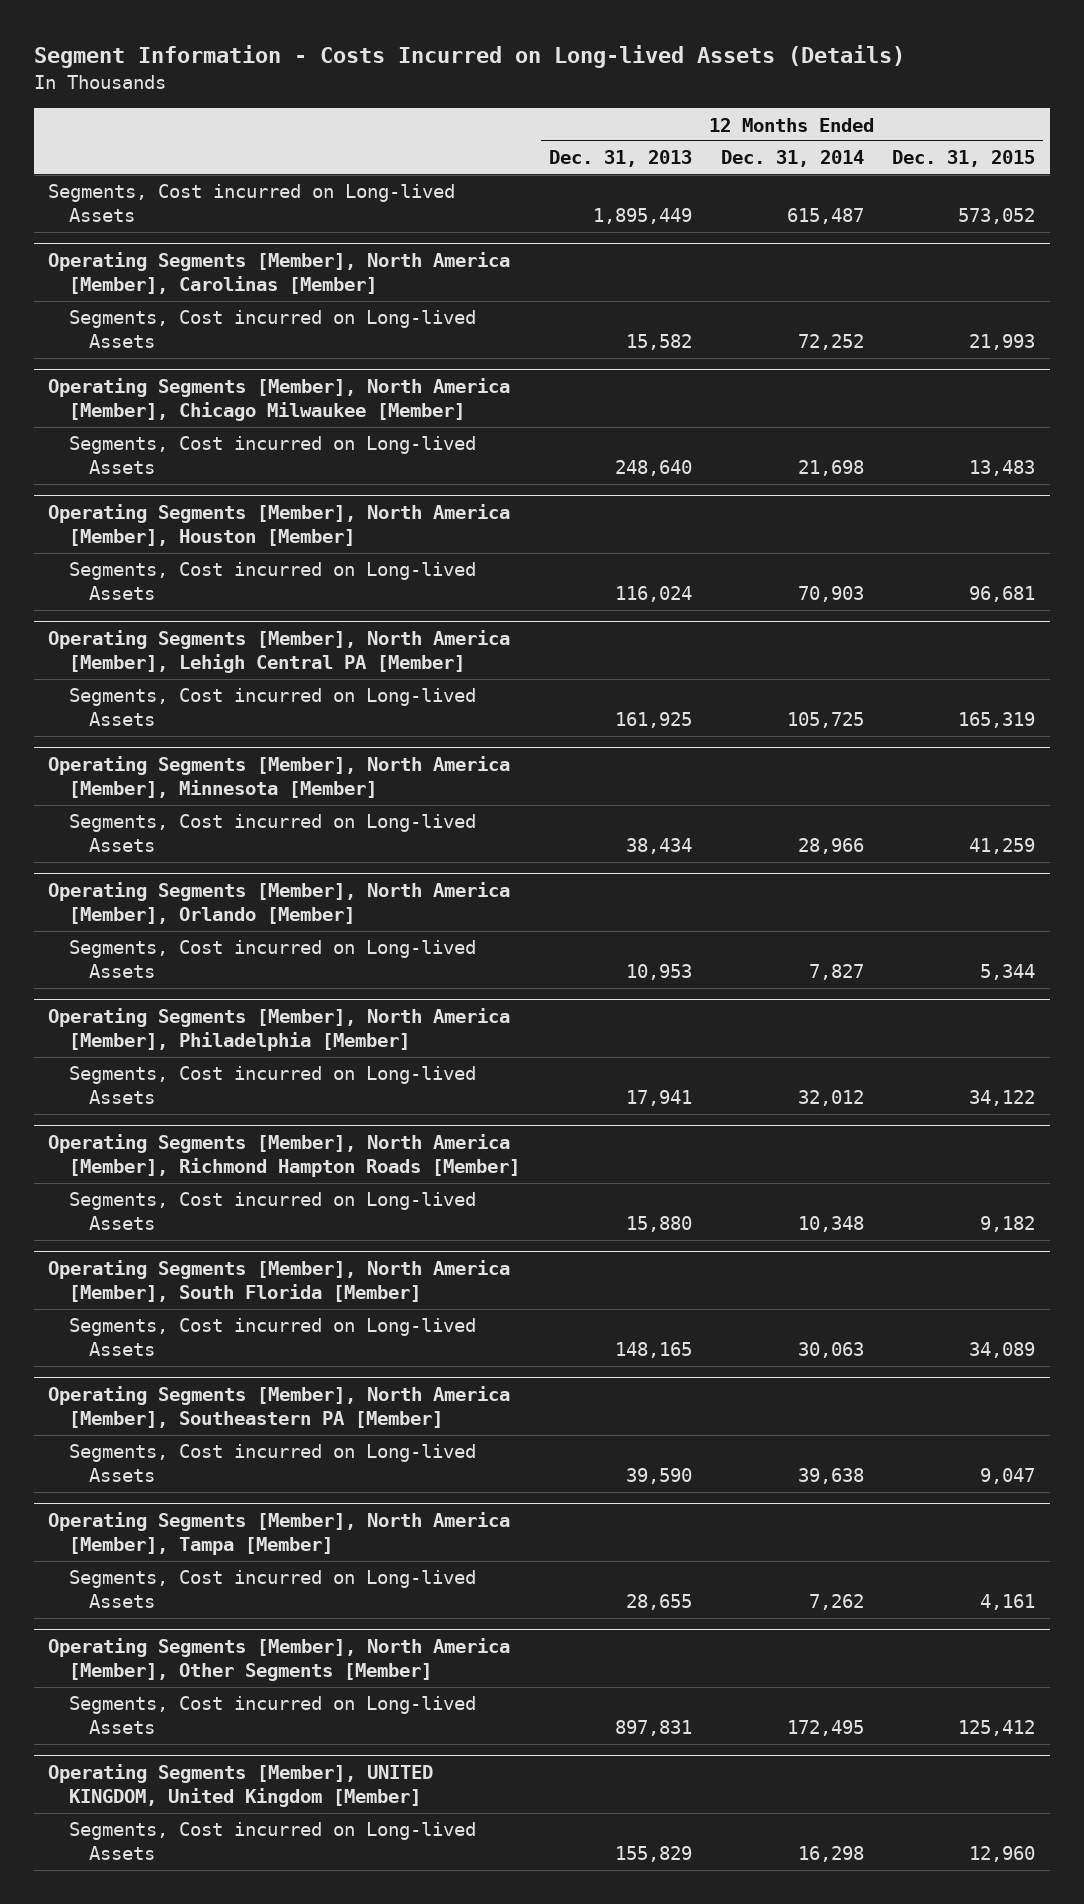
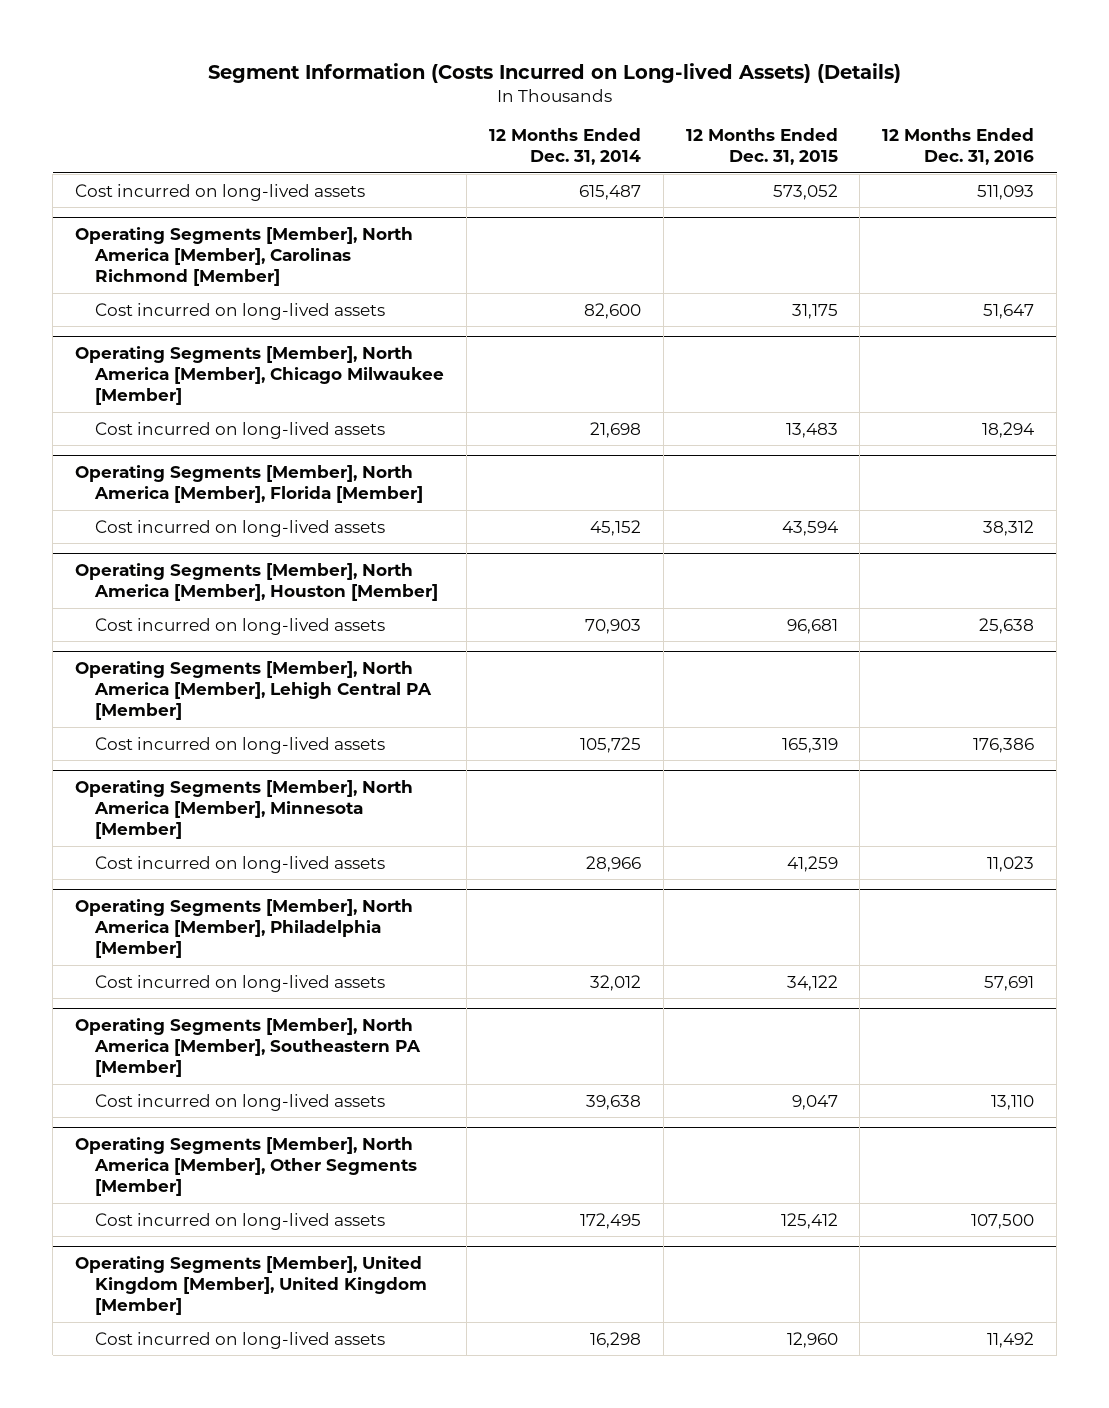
[33,45,905,69] Segment Information - Costs Incurred on Long-lived Assets (Details) -> [207,62,901,83] Segment Information (Costs Incurred on Long-lived Assets) (Details)
[548,150,692,168] Dec. 31, 2013 -> none
none -> [882,128,1035,166] 12 Months Ended Dec. 31, 2016
[48,184,456,223] Segments, Cost incurred on Long-lived Assets -> [74,183,365,201] Cost incurred on long-lived assets
[48,252,511,295] Operating Segments [Member], North America [Member], Carolinas [Member] -> [74,227,413,286] Operating Segments [Member], North America [Member], Carolinas Richmond [Member]
[68,310,476,349] Segments, Cost incurred on Long-lived Assets -> [95,302,386,320] Cost incurred on long-lived assets
[797,334,864,351] 72,252 -> [584,302,642,319] 82,600
[969,334,1036,351] 21,993 -> [791,303,838,319] 31,175
[68,436,476,475] Segments, Cost incurred on Long-lived Assets -> [95,421,386,439] Cost incurred on long-lived assets
none -> [74,465,424,503] Operating Segments [Member], North America [Member], Florida [Member]
none -> [95,519,386,537] Cost incurred on long-lived assets
[68,562,476,601] Segments, Cost incurred on Long-lived Assets -> [95,617,386,635] Cost incurred on long-lived assets
[68,688,476,727] Segments, Cost incurred on Long-lived Assets -> [95,736,386,754] Cost incurred on long-lived assets
[48,882,511,925] Operating Segments [Member], North America [Member], Orlando [Member] -> none
[68,940,476,979] Segments, Cost incurred on Long-lived Assets -> none
[68,814,476,853] Segments, Cost incurred on Long-lived Assets -> [95,855,386,873] Cost incurred on long-lived assets
[48,1134,520,1178] Operating Segments [Member], North America [Member], Richmond Hampton Roads [Member] -> none
[68,1192,476,1231] Segments, Cost incurred on Long-lived Assets -> none
[48,1260,511,1303] Operating Segments [Member], North America [Member], South Florida [Member] -> none
[68,1318,476,1357] Segments, Cost incurred on Long-lived Assets -> none
[68,1066,476,1105] Segments, Cost incurred on Long-lived Assets -> [95,974,386,992] Cost incurred on long-lived assets
[48,1512,511,1556] Operating Segments [Member], North America [Member], Tampa [Member] -> none
[68,1570,476,1609] Segments, Cost incurred on Long-lived Assets -> none
[68,1444,476,1483] Segments, Cost incurred on Long-lived Assets -> [95,1093,386,1111] Cost incurred on long-lived assets
[68,1696,476,1735] Segments, Cost incurred on Long-lived Assets -> [95,1212,386,1230] Cost incurred on long-lived assets
[48,1764,434,1808] Operating Segments [Member], UNITED KINGDOM, United Kingdom [Member] -> [74,1256,428,1315] Operating Segments [Member], United Kingdom [Member], United Kingdom [Member]
[68,1822,476,1861] Segments, Cost incurred on Long-lived Assets -> [95,1331,386,1349] Cost incurred on long-lived assets

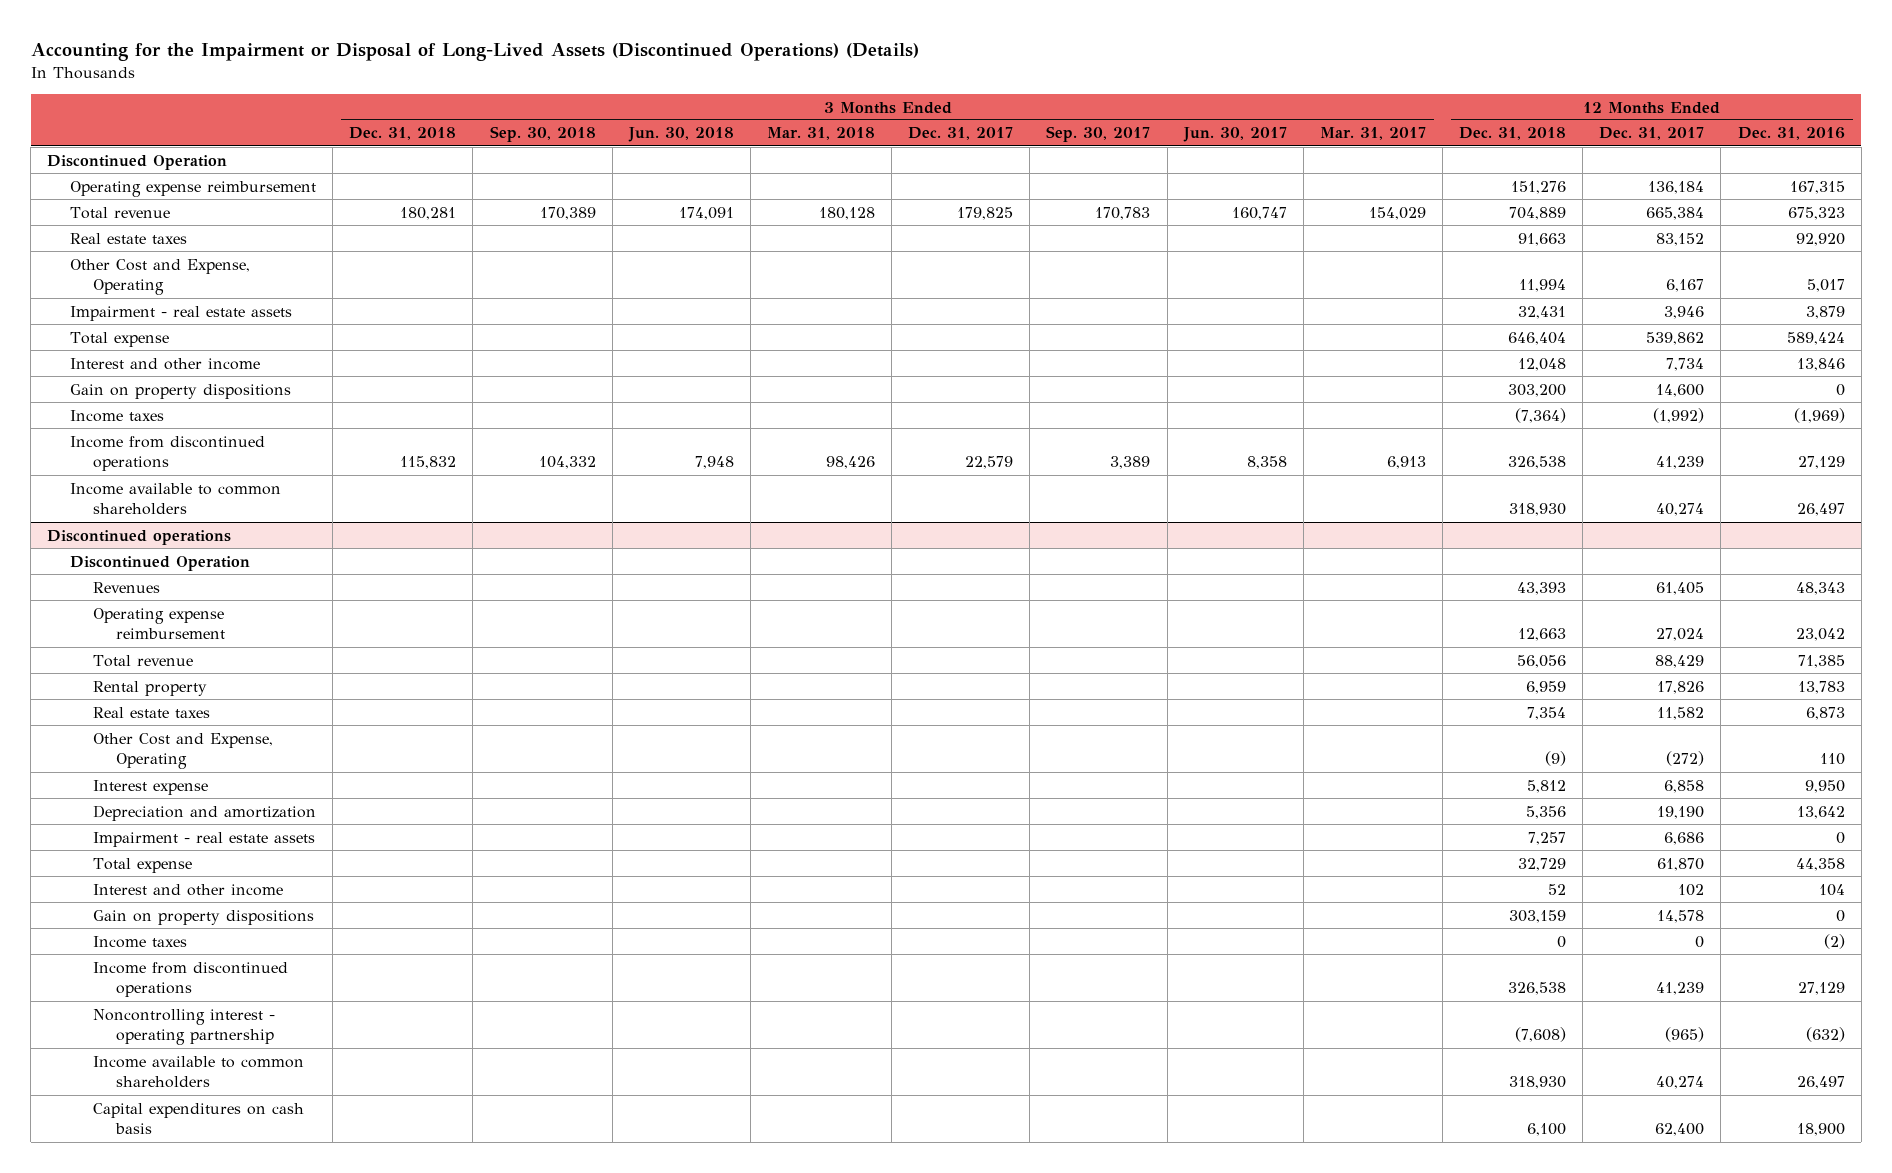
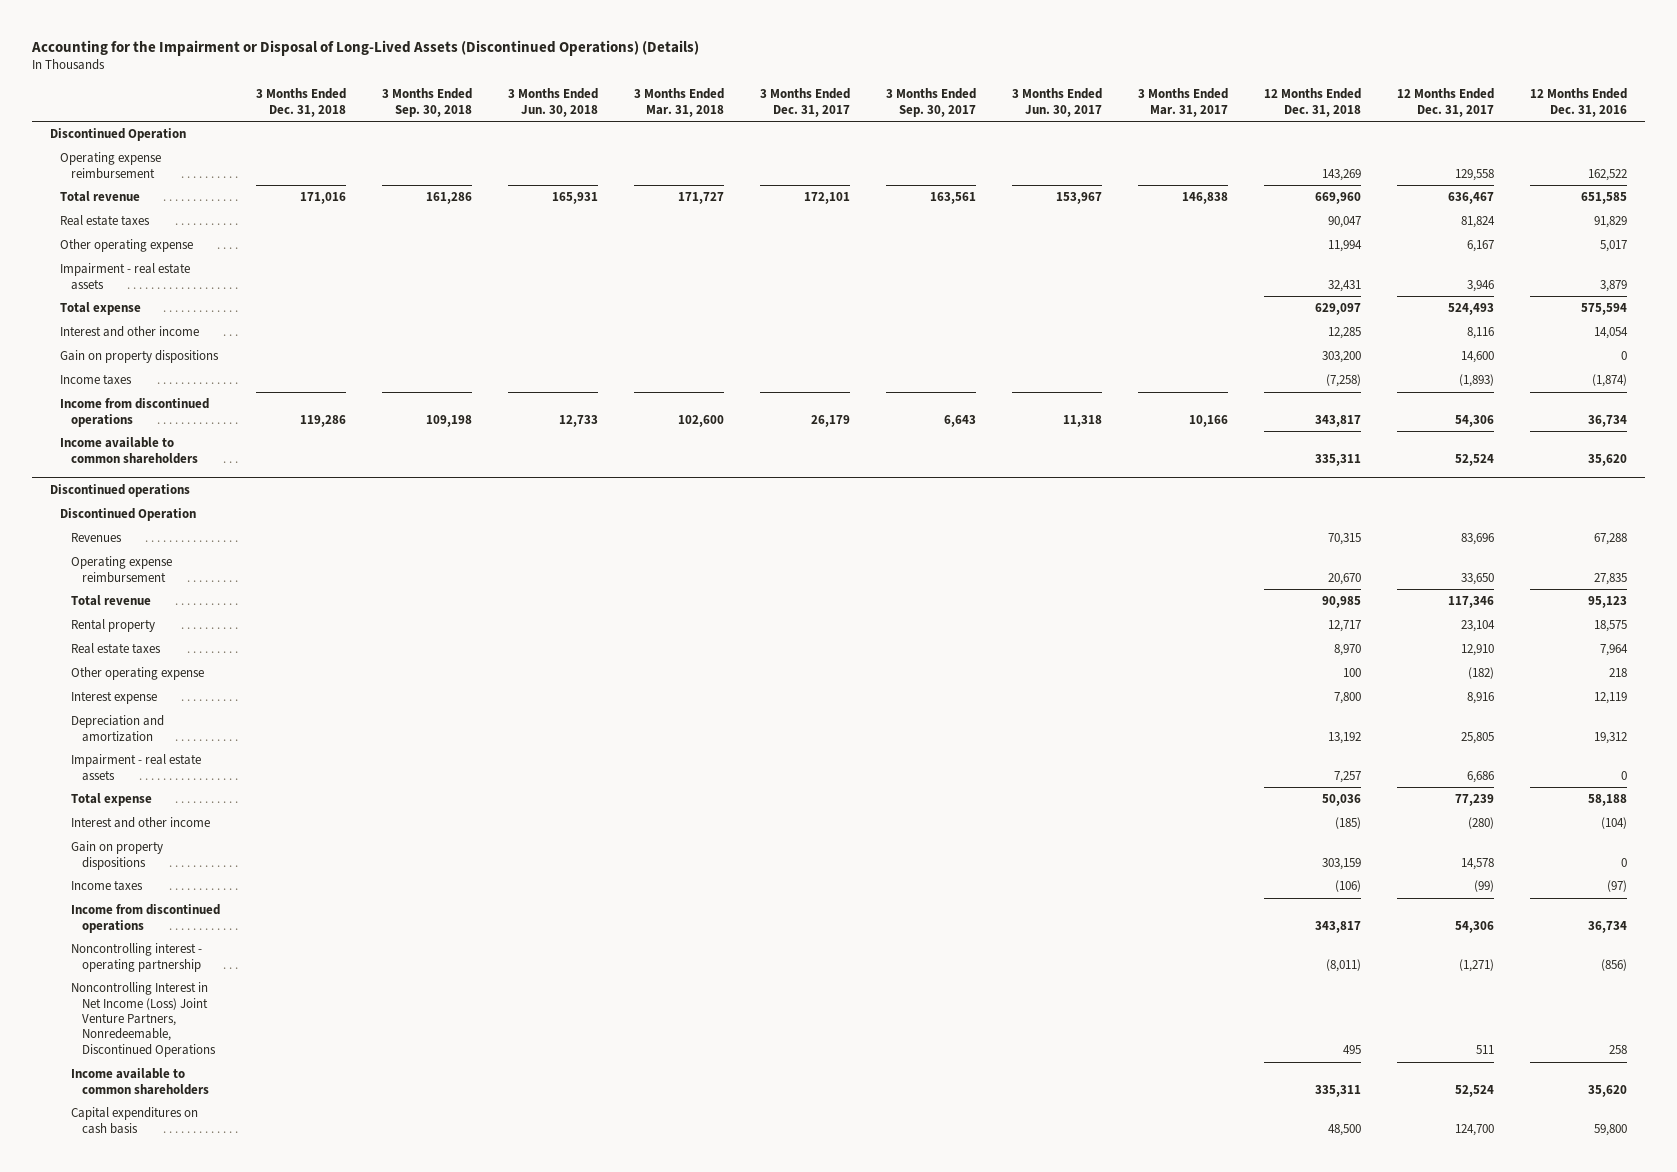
[1511,180,1567,194] 151,276 -> [1322,168,1362,181] 143,269
[1648,180,1705,194] 136,184 -> [1455,168,1495,181] 129,558
[1789,180,1845,194] 167,315 -> [1588,168,1628,181] 162,522
[400,206,457,220] 180,281 -> [299,192,346,205] 171,016
[539,206,596,220] 170,389 -> [425,192,472,205] 161,286
[678,206,734,220] 174,091 -> [552,192,599,205] 165,931
[818,206,875,220] 180,128 -> [678,192,725,205] 171,727
[957,206,1014,220] 179,825 -> [804,192,851,205] 172,101
[1095,206,1151,220] 170,783 -> [930,192,977,205] 163,561
[1231,206,1287,220] 160,747 -> [1056,192,1103,205] 153,967
[1368,206,1426,220] 154,029 -> [1182,192,1229,205] 146,838
[1509,206,1567,220] 704,889 -> [1315,192,1362,205] 669,960
[1646,206,1705,220] 665,384 -> [1448,192,1495,205] 636,467
[1787,206,1845,220] 675,323 -> [1581,192,1628,205] 651,585
[1518,232,1567,246] 91,663 -> [1328,216,1362,229] 90,047
[1656,232,1705,246] 83,152 -> [1461,216,1496,229] 81,824
[1795,232,1845,246] 92,920 -> [1594,216,1628,229] 91,829
[70,258,251,296] Other Cost and Expense, Operating -> [60,239,194,253] Other operating expense
[1508,331,1567,345] 646,404 -> [1315,303,1362,316] 629,097
[1646,331,1705,345] 539,862 -> [1448,303,1495,316] 524,493
[1786,331,1845,345] 589,424 -> [1581,303,1628,316] 575,594
[1518,357,1567,371] 12,048 -> [1328,327,1362,340] 12,285
[1666,357,1705,371] 7,734 -> [1467,327,1495,340] 8,116
[1796,357,1845,371] 13,846 -> [1594,327,1629,340] 14,054
[1515,407,1567,423] (7,364) -> [1326,374,1362,388] (7,258)
[1653,407,1705,423] (1,992) -> [1459,374,1495,388] (1,893)
[1793,407,1845,423] (1,969) -> [1592,374,1628,388] (1,874)
[400,456,457,470] 115,832 -> [299,414,346,427] 119,286
[538,456,596,470] 104,332 -> [425,414,472,427] 109,198
[694,456,734,470] 7,948 -> [559,414,599,427] 12,733
[825,456,875,470] 98,426 -> [678,414,725,427] 102,600
[965,456,1014,470] 22,579 -> [811,414,851,427] 26,179
[1110,456,1151,470] 3,389 -> [944,414,977,427] 6,643
[1246,456,1287,470] 8,358 -> [1063,414,1103,427] 11,318
[1386,456,1426,470] 6,913 -> [1189,414,1229,427] 10,166
[1508,456,1567,470] 326,538 -> [1315,414,1362,427] 343,817
[1656,456,1705,470] 41,239 -> [1455,414,1495,427] 54,306
[1797,456,1845,470] 27,129 -> [1588,414,1628,427] 36,734
[1509,503,1567,517] 318,930 -> [1315,453,1362,466] 335,311
[1656,503,1705,517] 40,274 -> [1455,453,1495,466] 52,524
[1796,503,1845,517] 26,497 -> [1588,453,1628,466] 35,620
[1517,581,1567,595] 43,393 -> [1328,533,1362,546] 70,315
[1656,581,1705,595] 61,405 -> [1461,533,1495,546] 83,696
[1795,581,1845,595] 48,343 -> [1594,533,1628,546] 67,288
[1518,628,1567,642] 12,663 -> [1328,572,1362,585] 20,670
[1656,628,1705,642] 27,024 -> [1461,572,1495,585] 33,650
[1795,628,1845,642] 23,042 -> [1594,572,1628,585] 27,835
[1517,654,1567,668] 56,056 -> [1322,596,1362,609] 90,985
[1655,654,1705,668] 88,429 -> [1448,596,1495,609] 117,346
[1797,654,1845,668] 71,385 -> [1588,596,1628,609] 95,123
[1526,680,1567,694] 6,959 -> [1328,620,1362,633] 12,717
[1657,680,1705,694] 17,826 -> [1461,620,1496,633] 23,104
[1797,680,1845,694] 13,783 -> [1594,620,1628,633] 18,575
[1527,706,1567,720] 7,354 -> [1334,644,1362,657] 8,970
[1657,706,1705,720] 11,582 -> [1461,644,1495,657] 12,910
[1805,706,1845,720] 6,873 -> [1600,644,1629,657] 7,964
[92,732,273,770] Other Cost and Expense, Operating -> [70,667,204,681] Other operating expense
[1545,751,1567,767] (9) -> [1343,668,1362,678] 100
[1666,751,1705,767] (272) -> [1468,667,1495,680] (182)
[1819,753,1845,766] 110 -> [1609,668,1628,678] 218
[1527,779,1567,793] 5,812 -> [1334,692,1362,705] 7,800
[1664,779,1705,793] 6,858 -> [1467,692,1495,705] 8,916
[1804,779,1845,793] 9,950 -> [1594,692,1628,705] 12,119
[1526,805,1567,819] 5,356 -> [1328,731,1362,744] 13,192
[1657,805,1705,819] 19,190 -> [1461,731,1495,744] 25,805
[1796,805,1845,819] 13,642 -> [1594,731,1628,744] 19,312
[1518,857,1567,871] 32,729 -> [1322,794,1362,807] 50,036
[1657,857,1705,871] 61,870 -> [1455,794,1495,807] 77,239
[1795,857,1845,871] 44,358 -> [1588,794,1628,807] 58,188
[1548,883,1567,895] 52 -> [1335,817,1362,830] (185)
[1678,883,1705,896] 102 -> [1468,817,1495,830] (280)
[1818,883,1845,896] 104 -> [1601,817,1628,830] (104)
[1557,935,1567,948] 0 -> [1335,880,1362,893] (106)
[1695,935,1705,948] 0 -> [1474,880,1495,893] (99)
[1823,933,1845,949] (2) -> [1607,880,1628,893] (97)
[1508,982,1567,996] 326,538 -> [1315,920,1362,933] 343,817
[1656,982,1705,996] 41,239 -> [1455,920,1495,933] 54,306
[1797,982,1845,996] 27,129 -> [1588,920,1628,933] 36,734
[1515,1027,1567,1043] (7,608) -> [1326,958,1362,972] (8,011)
[1665,1027,1705,1043] (965) -> [1459,958,1495,972] (1,271)
[1805,1027,1845,1043] (632) -> [1601,958,1628,971] (856)
none -> [70,982,216,1057] Noncontrolling Interest in Net Income (Loss) Joint Venture Partners, Nonredeemable, Discontinued Operations
[1509,1076,1567,1090] 318,930 -> [1315,1084,1362,1097] 335,311
[1656,1076,1705,1090] 40,274 -> [1455,1084,1495,1097] 52,524
[1796,1076,1845,1090] 26,497 -> [1588,1084,1628,1097] 35,620
[1527,1123,1567,1137] 6,100 -> [1328,1123,1362,1136] 48,500
[1655,1123,1705,1137] 62,400 -> [1455,1123,1495,1136] 124,700
[1796,1123,1845,1137] 18,900 -> [1594,1123,1628,1136] 59,800

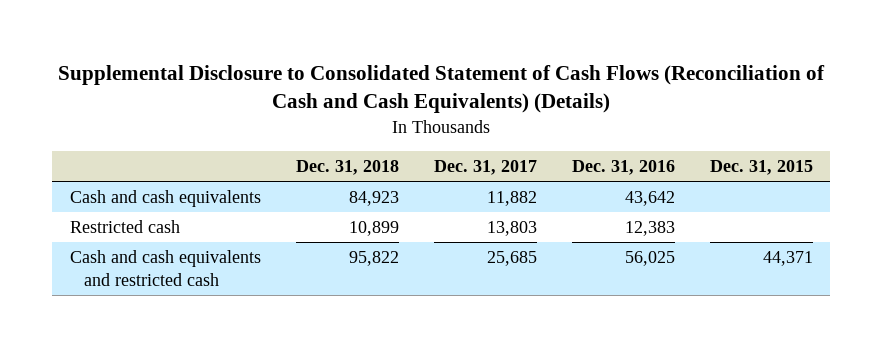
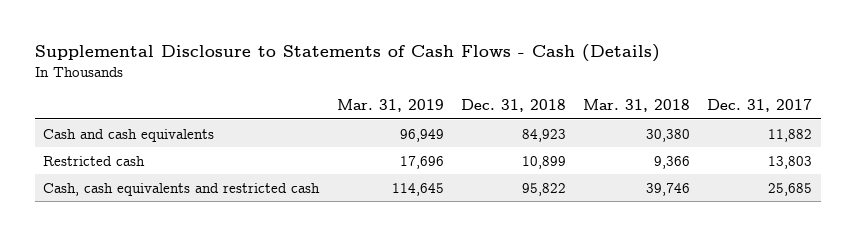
[58,65,826,114] Supplemental Disclosure to Consolidated Statement of Cash Flows (Reconciliation of Cash and Cash Equivalents) (Details) -> [34,44,660,63] Supplemental Disclosure to Statements of Cash Flows - Cash (Details)
[571,159,675,175] Dec. 31, 2016 -> none
[709,159,813,175] Dec. 31, 2015 -> none
none -> [336,99,444,113] Mar. 31, 2019
none -> [583,99,691,113] Mar. 31, 2018
[69,249,261,287] Cash and cash equivalents and restricted cash -> [43,182,321,196] Cash, cash equivalents and restricted cash

